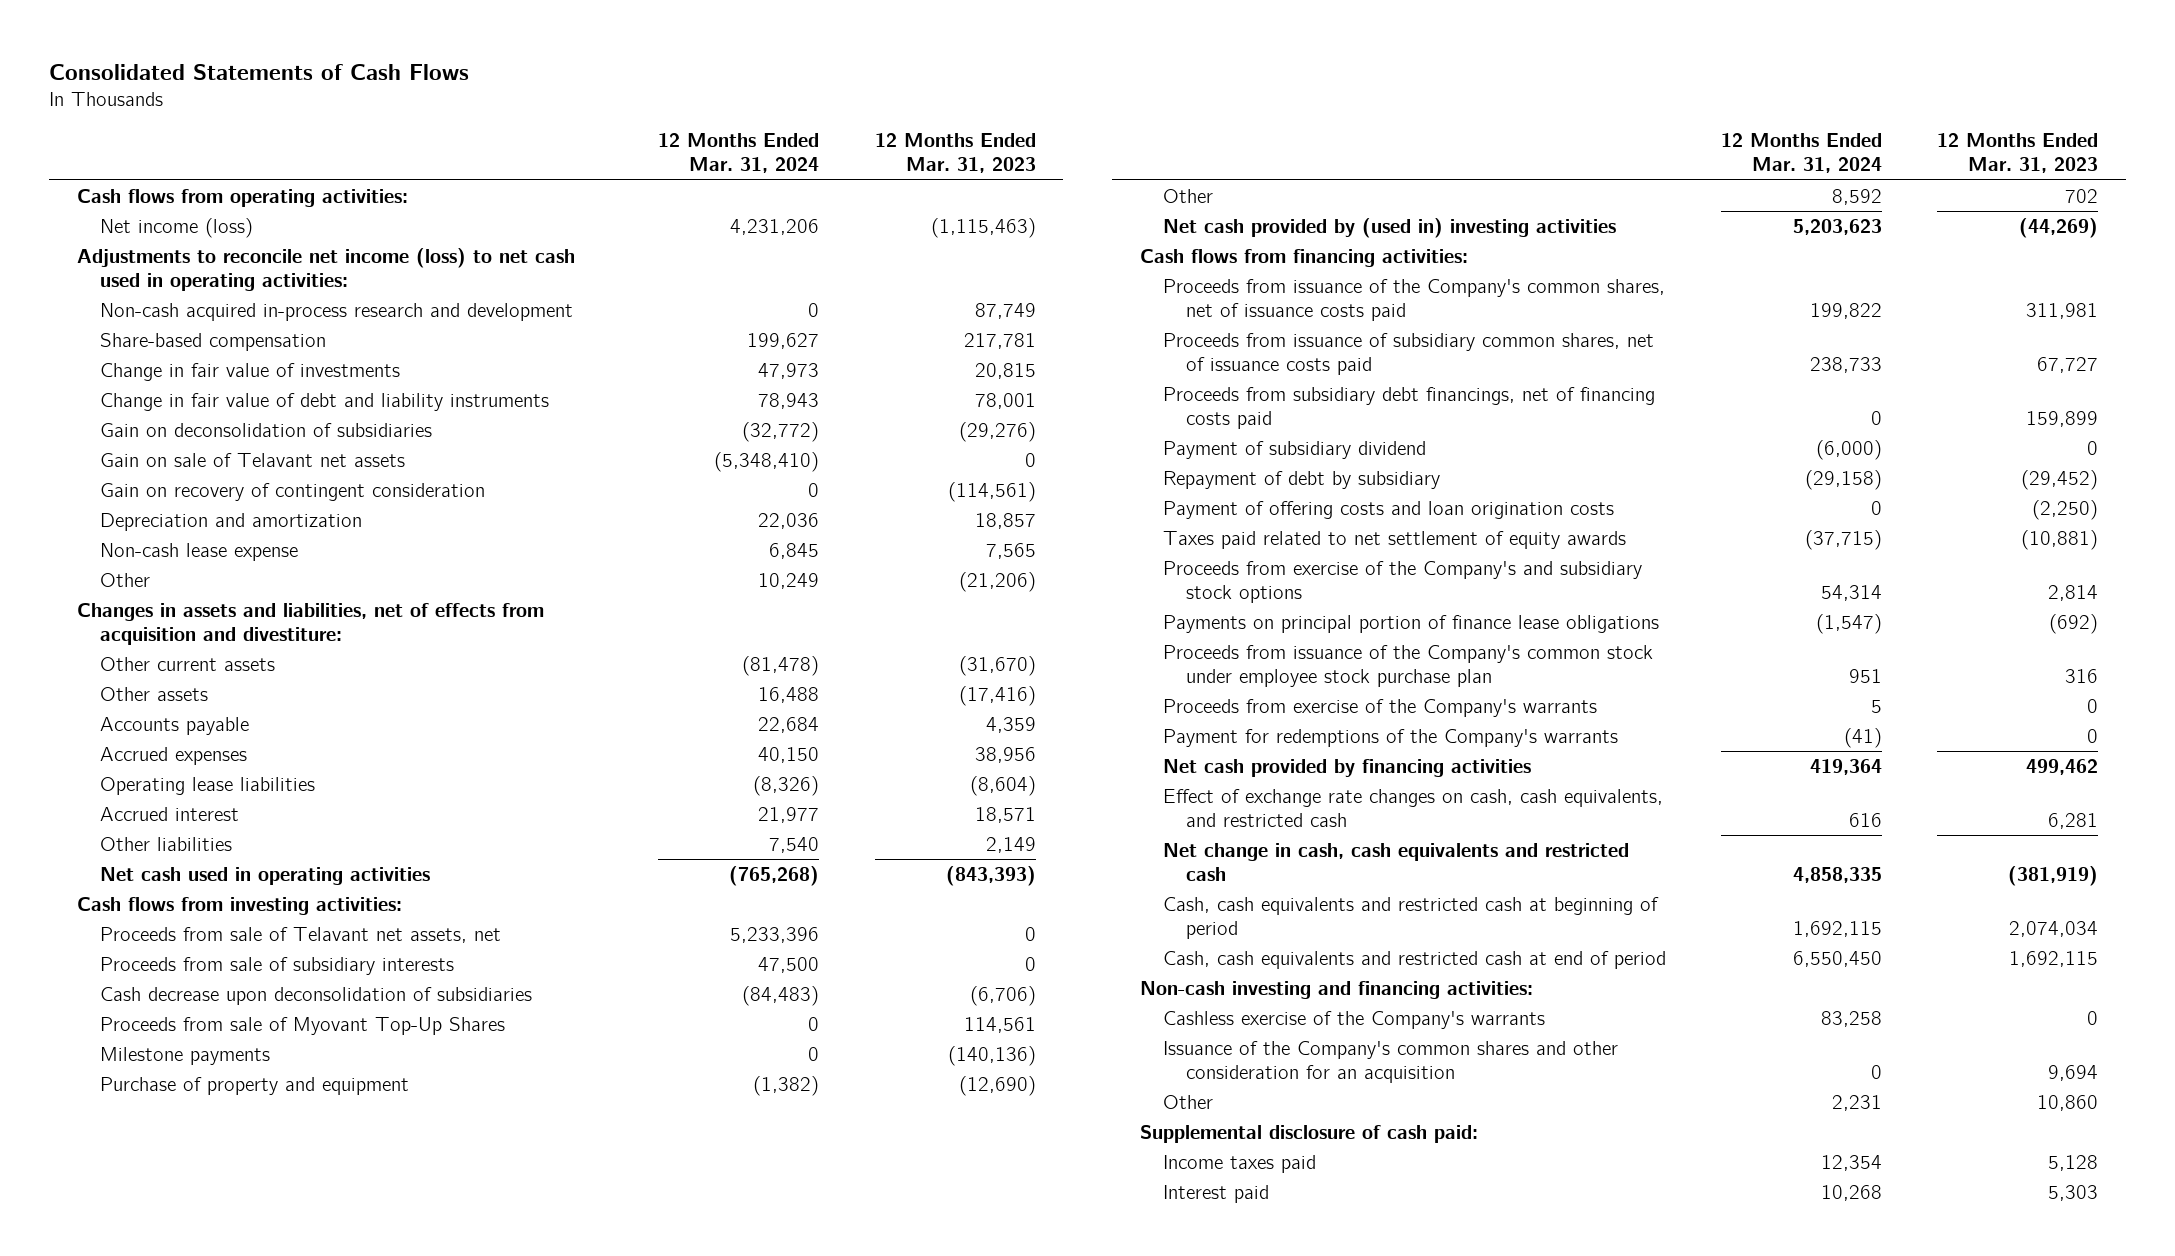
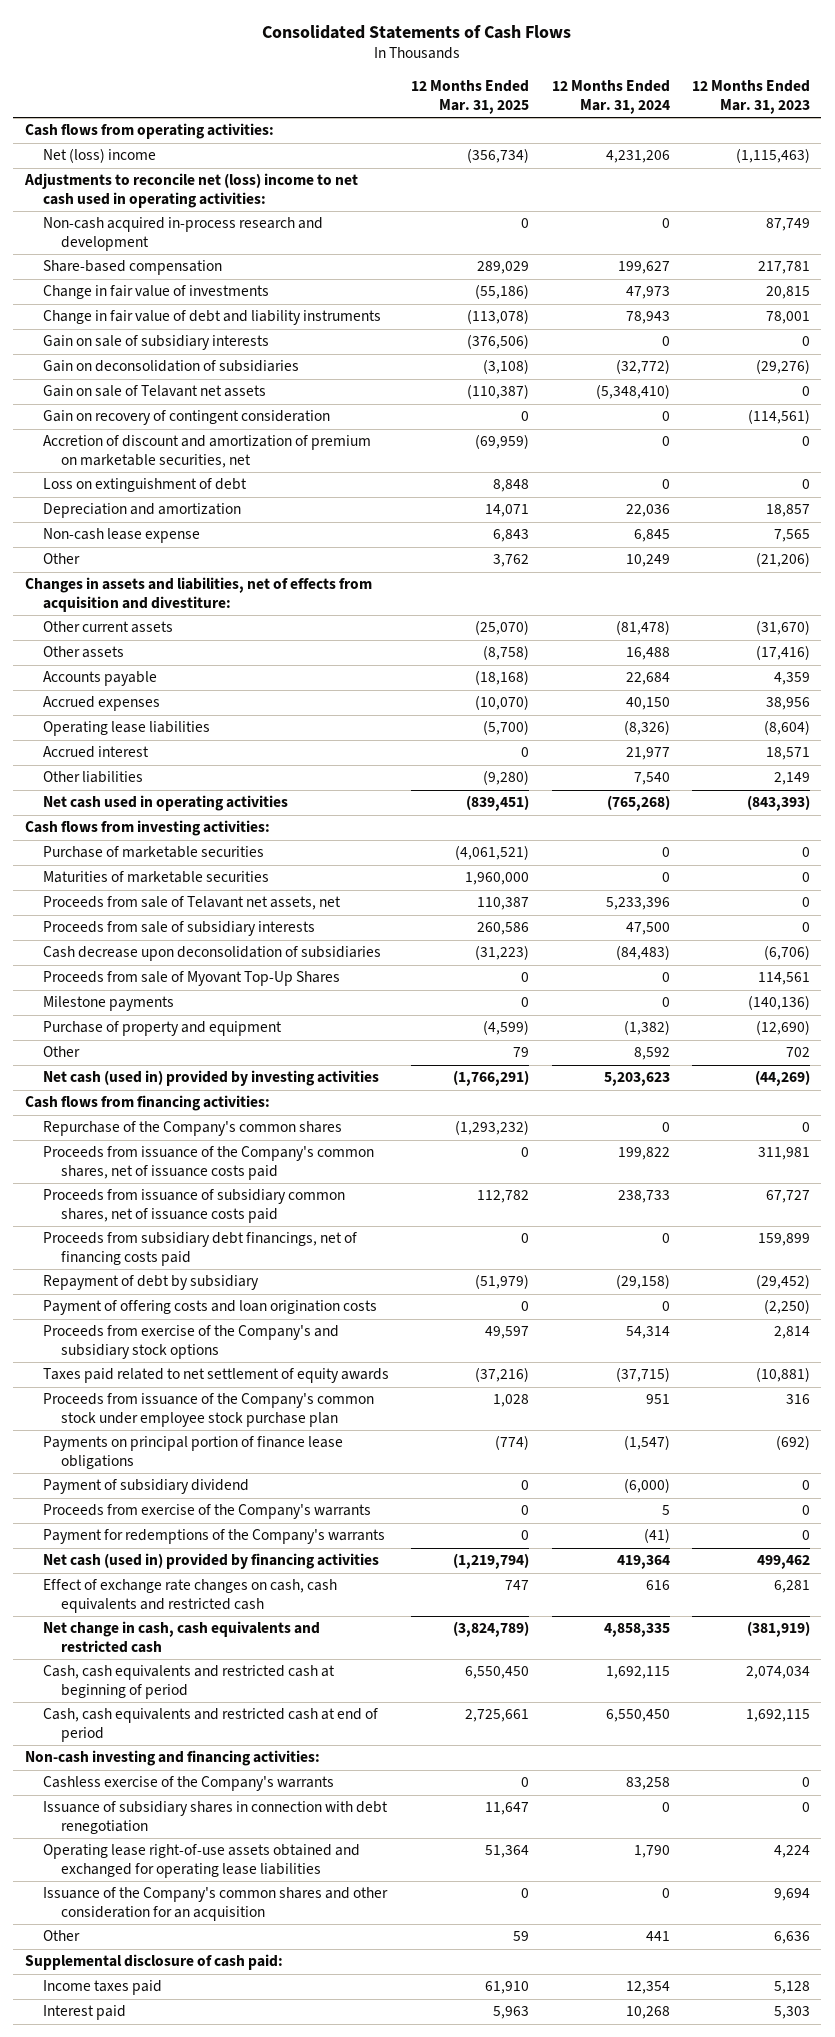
none -> [411,80,530,114] 12 Months Ended Mar. 31, 2025
[100,217,254,238] Net income (loss) -> [42,148,156,164] Net (loss) income
[76,247,575,291] Adjustments to reconcile net income (loss) to net cash used in operating activities: -> [23,173,358,208] Adjustments to reconcile net (loss) income to net cash used in operating activities:
none -> [42,335,269,351] Gain on sale of subsidiary interests
none -> [42,435,371,468] Accretion of discount and amortization of premium on marketable securities, net
none -> [42,478,247,493] Loss on extinguishment of debt
none -> [42,846,264,859] Purchase of marketable securities
none -> [42,871,269,884] Maturities of marketable securities
[1162,217,1616,238] Net cash provided by (used in) investing activities -> [42,1070,379,1087] Net cash (used in) provided by investing activities
none -> [42,1121,342,1137] Repurchase of the Company's common shares
[1162,530,1626,549] Taxes paid related to net settlement of equity awards -> [42,1368,389,1384] Taxes paid related to net settlement of equity awards
[1162,614,1659,633] Payments on principal portion of finance lease obligations -> [42,1436,343,1469] Payments on principal portion of finance lease obligations
[1162,440,1426,459] Payment of subsidiary dividend -> [42,1479,249,1495] Payment of subsidiary dividend
[1162,758,1531,777] Net cash provided by financing activities -> [42,1553,379,1570] Net cash (used in) provided by financing activities
[1162,788,1663,827] Effect of exchange rate changes on cash, cash equivalents, and restricted cash -> [42,1579,337,1613] Effect of exchange rate changes on cash, cash equivalents and restricted cash
none -> [42,1801,388,1834] Issuance of subsidiary shares in connection with debt renegotiation
none -> [42,1844,360,1878] Operating lease right-of-use assets obtained and exchanged for operating lease liabilities
[1832,1094,1883,1111] 2,231 -> [645,1931,670,1942] 441
[2037,1094,2099,1111] 10,860 -> [774,1931,811,1945] 6,636

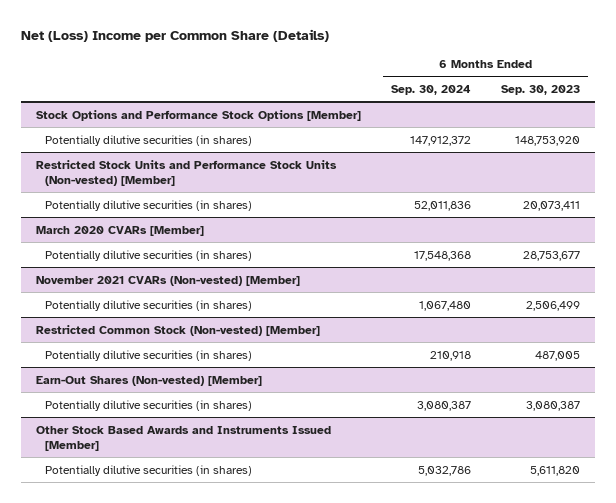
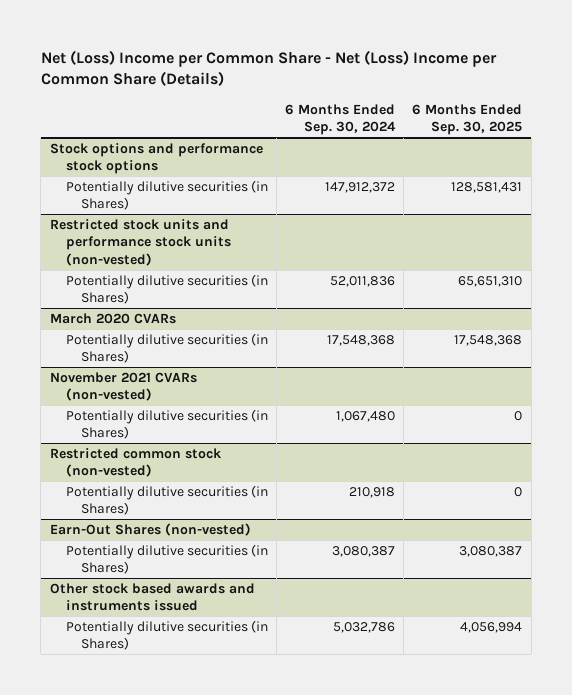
[20,28,329,42] Net (Loss) Income per Common Share (Details) -> [40,49,497,87] Net (Loss) Income per Common Share - Net (Loss) Income per Common Share (Details)
[501,84,581,95] Sep. 30, 2023 -> none
none -> [412,103,523,135] 6 Months Ended Sep. 30, 2025
[35,109,361,121] Stock Options and Performance Stock Options [Member] -> [49,143,263,175] Stock options and performance stock options
[45,134,253,146] Potentially dilutive securities (in shares) -> [65,180,268,211] Potentially dilutive securities (in Shares)
[35,159,337,187] Restricted Stock Units and Performance Stock Units (Non-vested) [Member] -> [49,219,231,266] Restricted stock units and performance stock units (non-vested)
[45,199,253,211] Potentially dilutive securities (in shares) -> [65,274,268,305] Potentially dilutive securities (in Shares)
[35,225,204,236] March 2020 CVARs [Member] -> [49,313,176,325] March 2020 CVARs
[45,249,253,261] Potentially dilutive securities (in shares) -> [65,333,268,364] Potentially dilutive securities (in Shares)
[35,275,300,286] November 2021 CVARs (Non-vested) [Member] -> [49,372,197,402] November 2021 CVARs (non-vested)
[45,299,253,311] Potentially dilutive securities (in shares) -> [65,409,268,440] Potentially dilutive securities (in Shares)
[35,324,320,336] Restricted Common Stock (Non-vested) [Member] -> [49,448,222,478] Restricted common stock (non-vested)
[45,349,253,361] Potentially dilutive securities (in shares) -> [65,485,268,516] Potentially dilutive securities (in Shares)
[35,375,262,386] Earn-Out Shares (Non-vested) [Member] -> [49,523,251,537] Earn-Out Shares (non-vested)
[45,399,253,411] Potentially dilutive securities (in shares) -> [65,544,268,575] Potentially dilutive securities (in Shares)
[35,425,331,452] Other Stock Based Awards and Instruments Issued [Member] -> [49,583,255,612] Other stock based awards and instruments issued
[45,464,253,476] Potentially dilutive securities (in shares) -> [65,620,268,651] Potentially dilutive securities (in Shares)

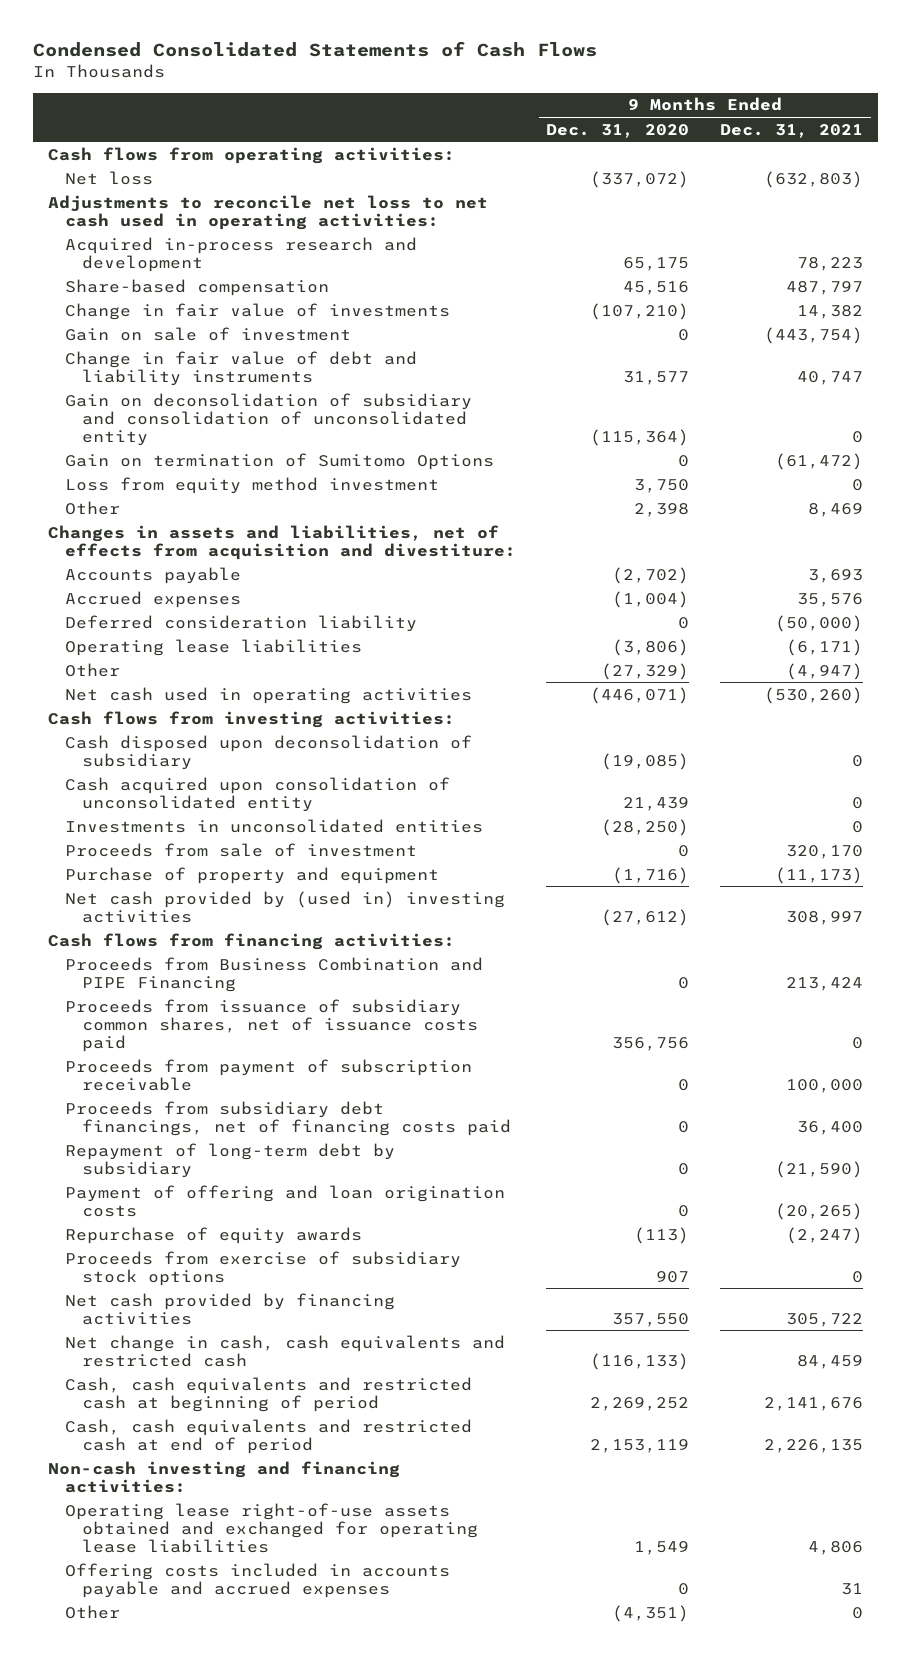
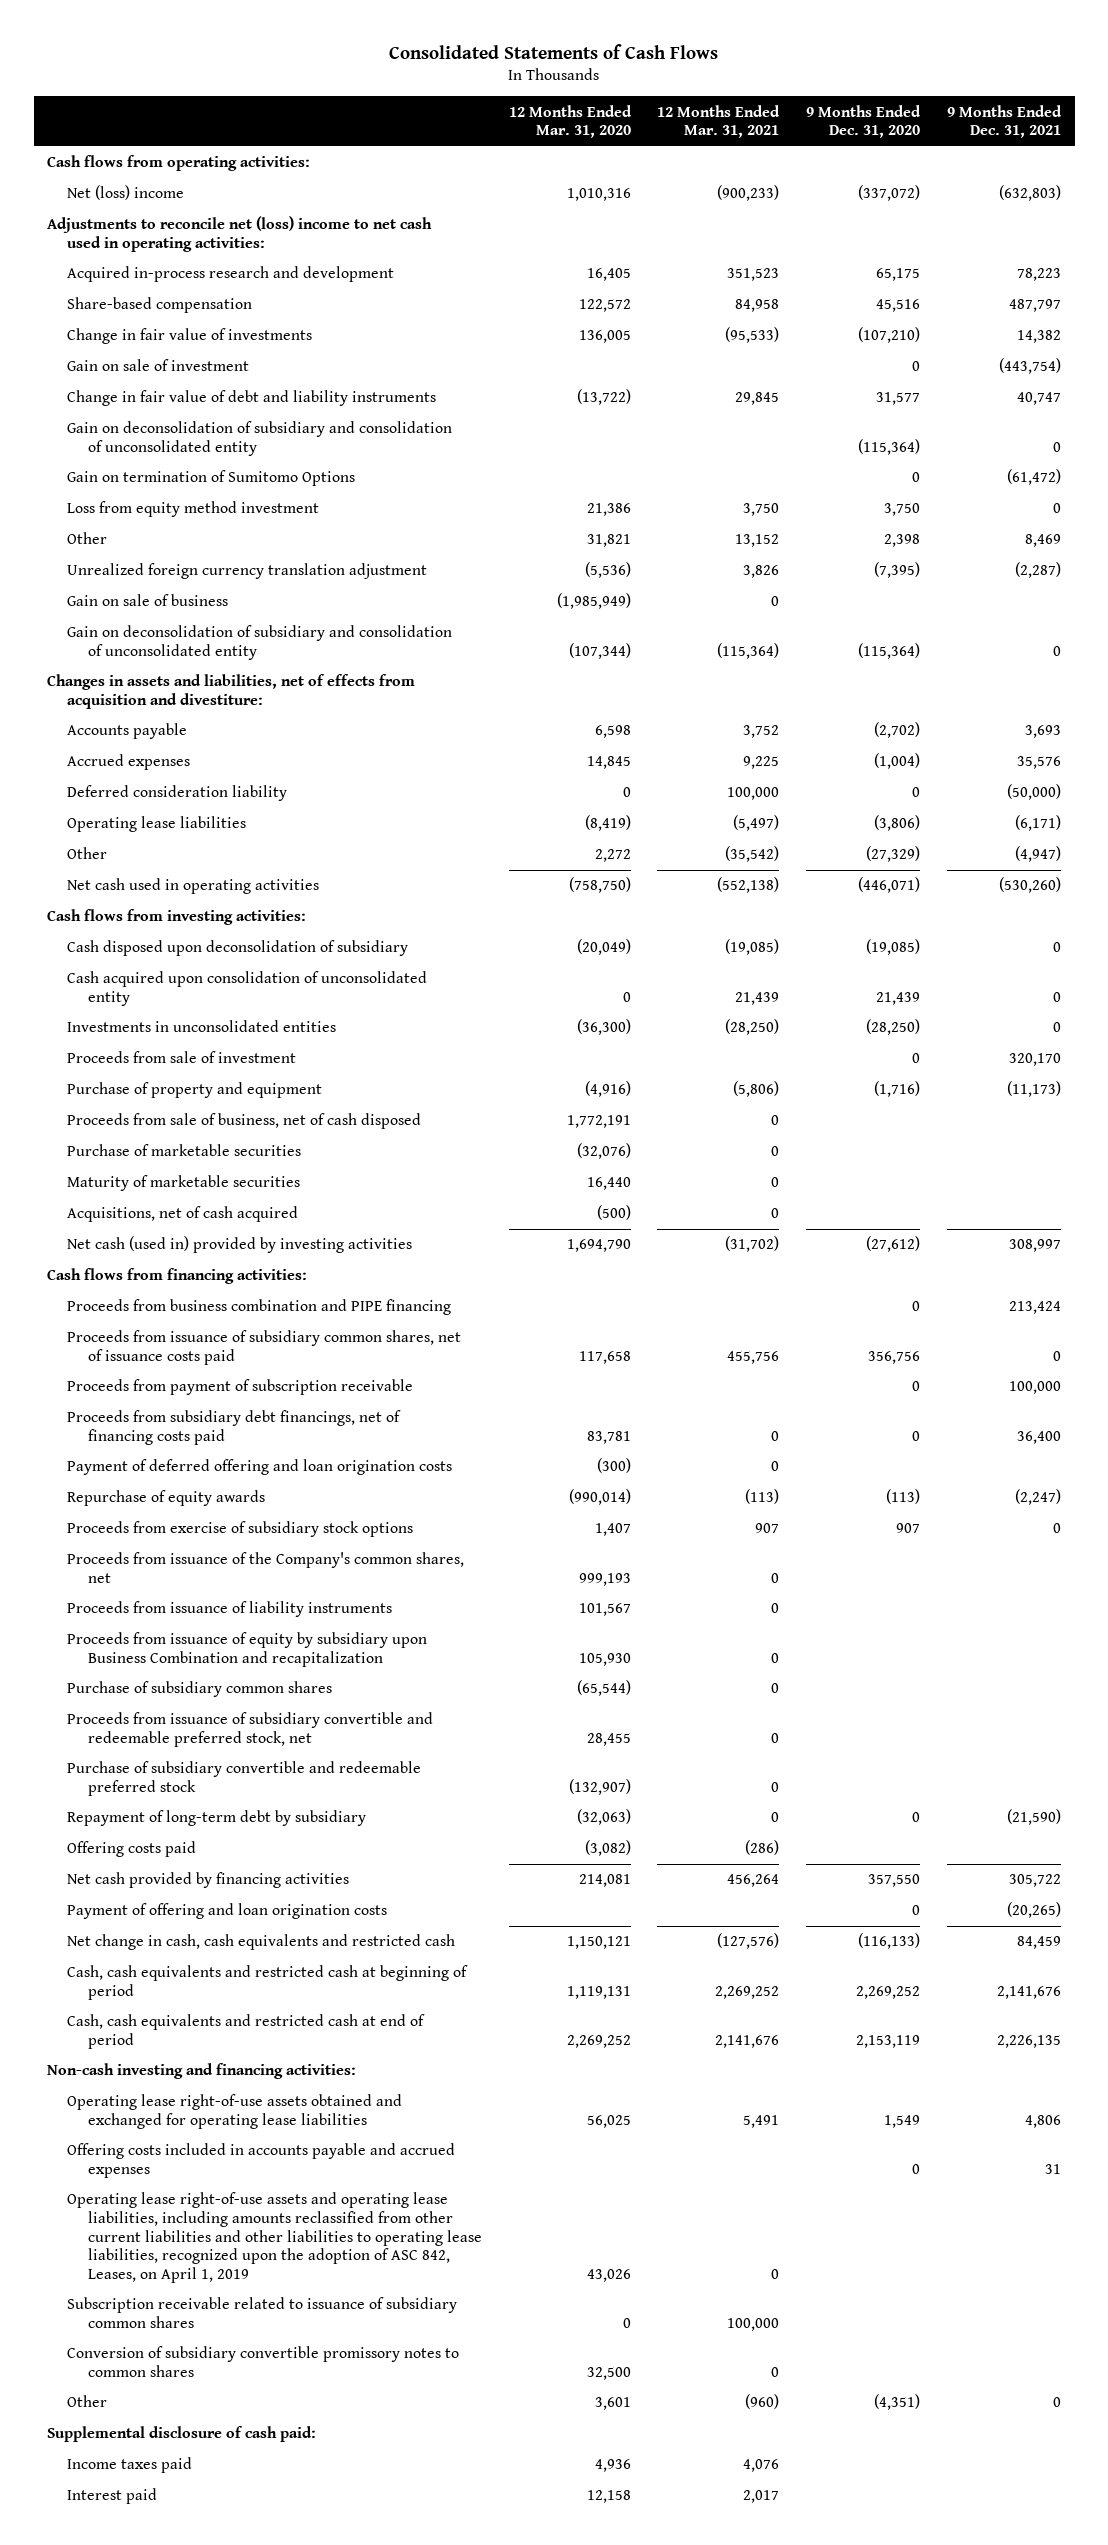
[32,41,597,58] Condensed Consolidated Statements of Cash Flows -> [389,43,719,59] Consolidated Statements of Cash Flows
none -> [508,104,632,139] 12 Months Ended Mar. 31, 2020
none -> [657,104,781,139] 12 Months Ended Mar. 31, 2021
[64,170,153,185] Net loss -> [67,185,185,201] Net (loss) income
[47,194,488,230] Adjustments to reconcile net loss to net cash used in operating activities: -> [47,216,433,252] Adjustments to reconcile net (loss) income to net cash used in operating activities:
none -> [67,563,428,580] Unrealized foreign currency translation adjustment
none -> [67,594,229,607] Gain on sale of business
none -> [67,625,453,660] Gain on deconsolidation of subsidiary and consolidation of unconsolidated entity
none -> [67,1113,422,1130] Proceeds from sale of business, net of cash disposed
none -> [67,1144,302,1157] Purchase of marketable securities
none -> [67,1175,301,1192] Maturity of marketable securities
none -> [67,1206,299,1223] Acquisitions, net of cash acquired
[64,890,505,923] Net cash provided by (used in) investing activities -> [67,1236,413,1254] Net cash (used in) provided by investing activities
[64,956,483,992] Proceeds from Business Combination and PIPE Financing -> [67,1299,452,1316] Proceeds from business combination and PIPE financing
none -> [67,1459,453,1476] Payment of deferred offering and loan origination costs
none -> [67,1552,465,1583] Proceeds from issuance of the Company's common shares, net
none -> [67,1601,393,1618] Proceeds from issuance of liability instruments
none -> [67,1632,428,1667] Proceeds from issuance of equity by subsidiary upon Business Combination and recapitalization
none -> [67,1681,333,1698] Purchase of subsidiary common shares
none -> [67,1712,434,1747] Proceeds from issuance of subsidiary convertible and redeemable preferred stock, net
none -> [67,1761,422,1796] Purchase of subsidiary convertible and redeemable preferred stock
[64,1142,395,1178] Repayment of long-term debt by subsidiary -> [67,1810,367,1827] Repayment of long-term debt by subsidiary
none -> [67,1841,197,1858] Offering costs paid
[64,1184,505,1217] Payment of offering and loan origination costs -> [67,1903,388,1920] Payment of offering and loan origination costs
none -> [67,2192,482,2284] Operating lease right-of-use assets and operating lease liabilities, including amounts reclassified from other current liabilities and other liabilities to operating lease liabilities, recognized upon the adoption of ASC 842, Leases, on April 1, 2019
none -> [67,2297,458,2328] Subscription receivable related to issuance of subsidiary common shares
none -> [67,2346,460,2377] Conversion of subsidiary convertible promissory notes to common shares
none -> [47,2426,317,2443] Supplemental disclosure of cash paid:
none -> [67,2457,193,2474] Income taxes paid
none -> [67,2488,158,2505] Interest paid

